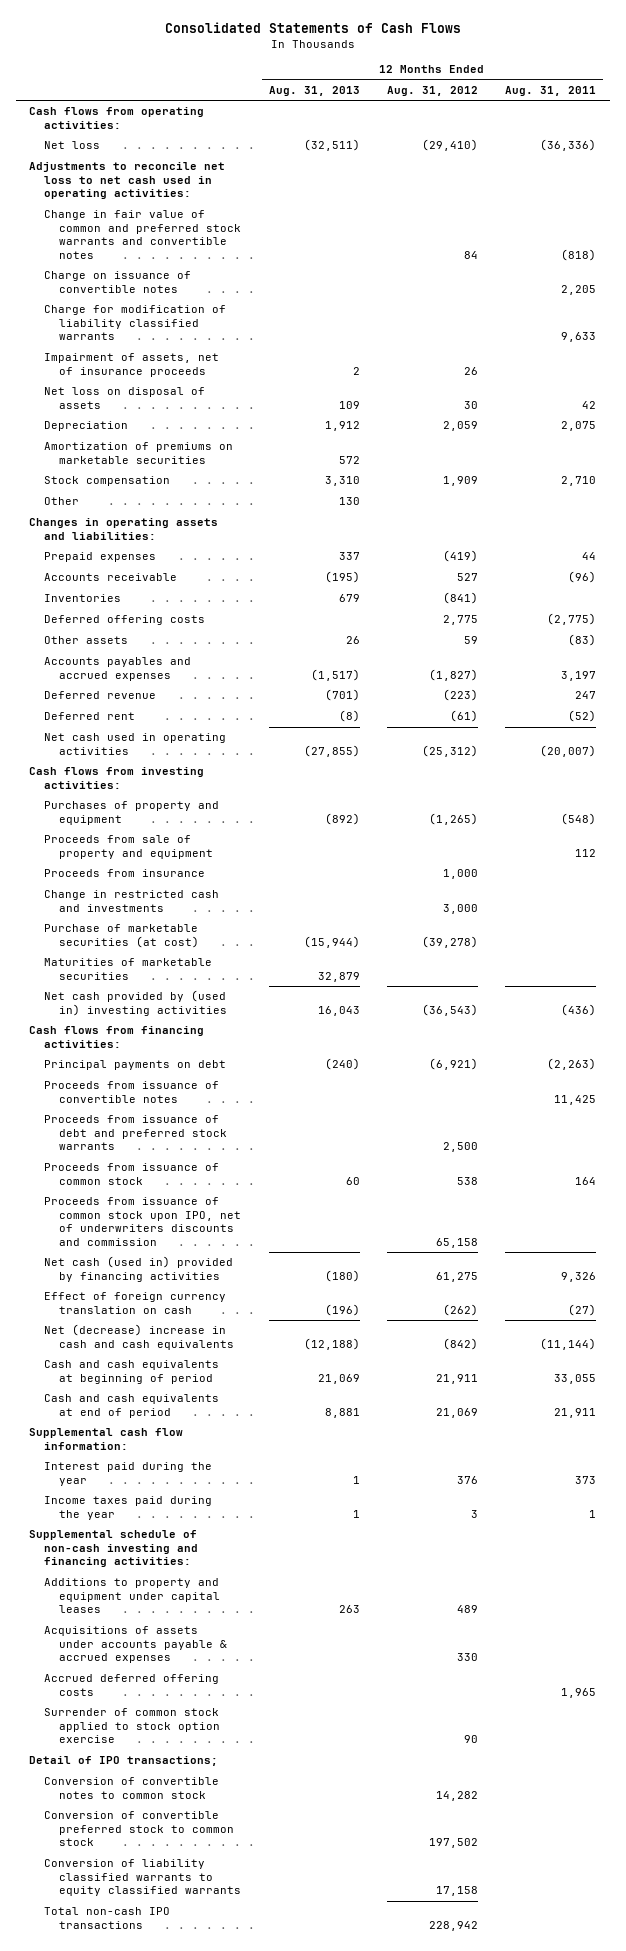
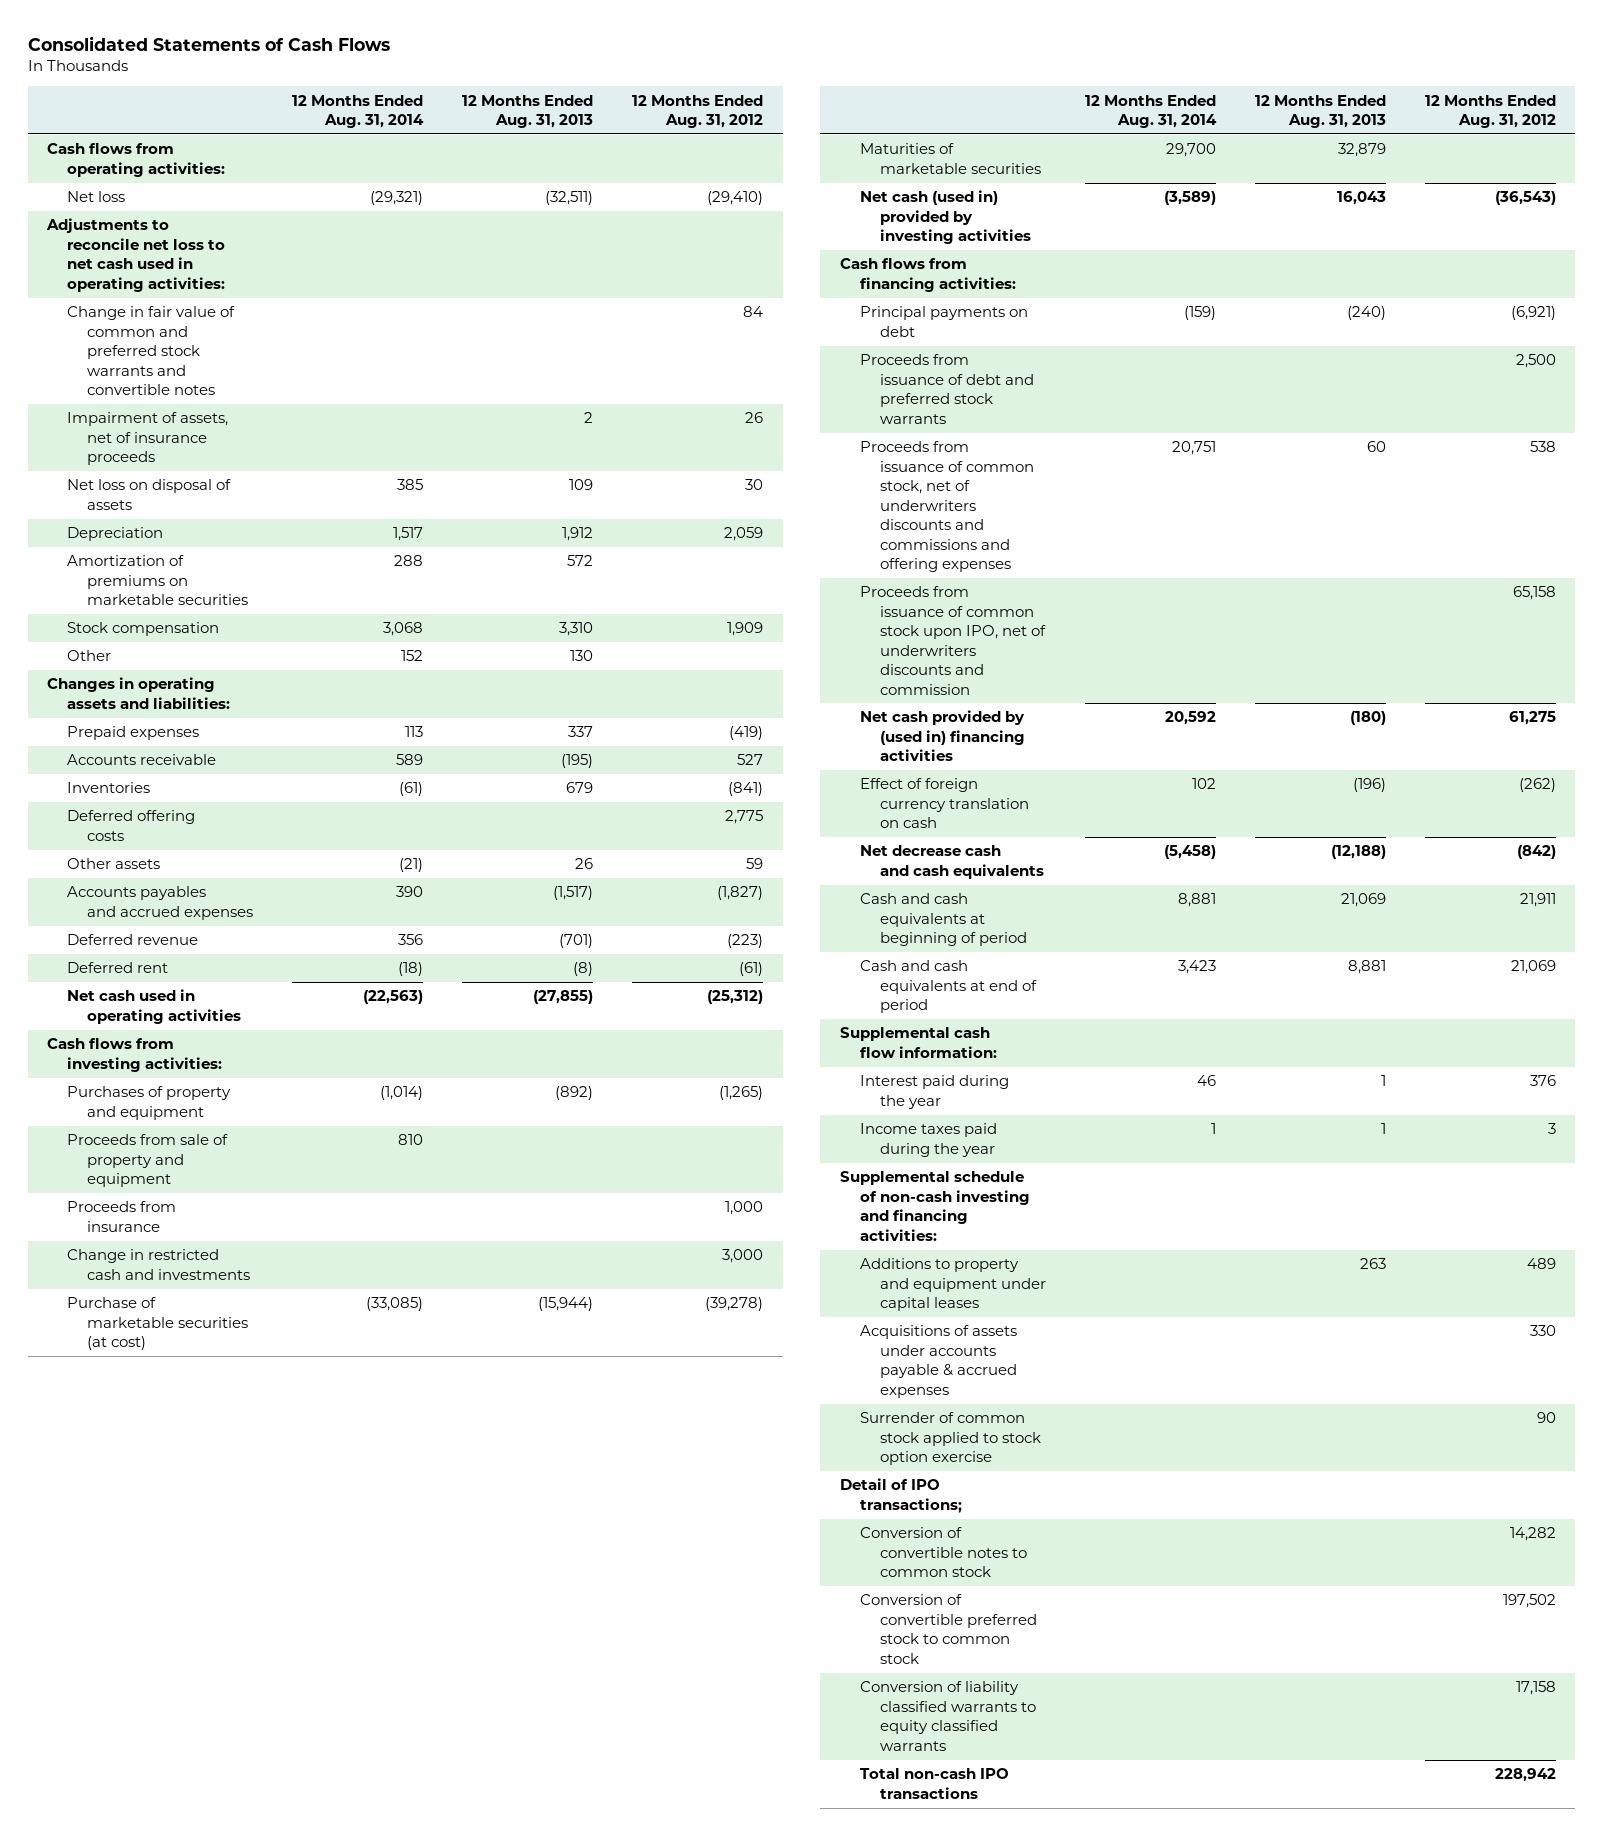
[505,85,597,96] Aug. 31, 2011 -> none
none -> [292,94,425,129] 12 Months Ended Aug. 31, 2014
[44,271,192,293] Charge on issuance of convertible notes -> none
[44,305,227,341] Charge for modification of liability classified warrants -> none
[44,990,228,1016] Net cash provided by (used in) investing activities -> [859,190,1031,245] Net cash (used in) provided by investing activities
[44,1081,220,1103] Proceeds from issuance of convertible notes -> none
[44,1163,220,1185] Proceeds from issuance of common stock -> [859,441,1034,573] Proceeds from issuance of common stock, net of underwriters discounts and commissions and offering expenses
[44,1256,234,1282] Net cash (used in) provided by financing activities -> [859,710,1025,762] Net cash provided by (used in) financing activities
[44,1324,235,1350] Net (decrease) increase in cash and cash equivalents -> [859,845,1044,879] Net decrease cash and cash equivalents
[44,1674,220,1696] Accrued deferred offering costs -> none

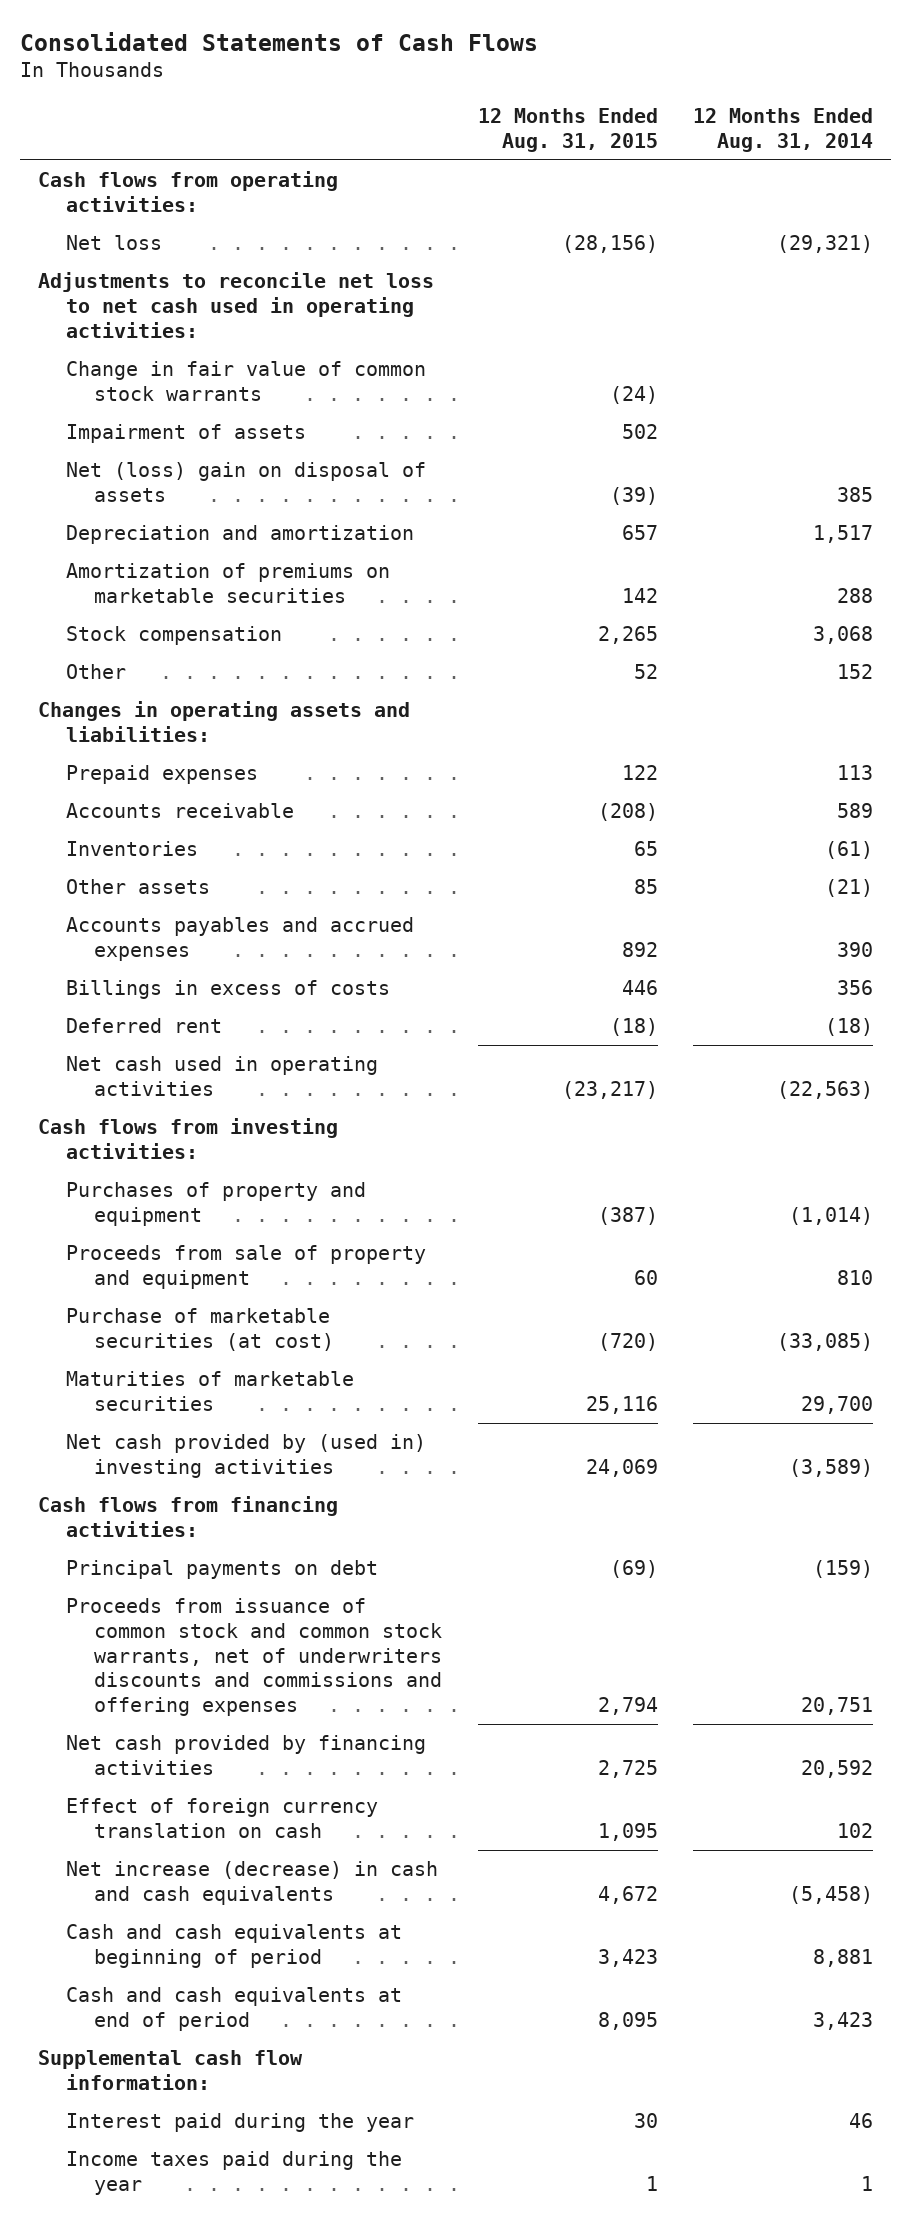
[462,94,594,129] 12 Months Ended Aug. 31, 2013 -> none
[632,94,764,129] 12 Months Ended Aug. 31, 2012 -> none
none -> [477,108,658,152] 12 Months Ended Aug. 31, 2015
[67,306,236,396] Change in fair value of common and preferred stock warrants and convertible notes -> [66,361,427,402] Change in fair value of common stock warrants
[67,412,229,466] Impairment of assets, net of insurance proceeds -> [66,424,307,444] Impairment of assets
[67,479,232,510] Net loss on disposal of assets -> [66,462,427,503] Net (loss) gain on disposal of assets
[67,527,164,542] Depreciation -> [66,525,415,545] Depreciation and amortization
[67,810,196,841] Deferred offering costs -> none
[67,934,199,946] Deferred revenue -> [66,980,391,1000] Billings in excess of costs
[67,1201,177,1232] Proceeds from insurance -> none
[67,1249,251,1280] Change in restricted cash and investments -> none
[859,190,1031,245] Net cash (used in) provided by investing activities -> [66,1434,427,1479] Net cash provided by (used in) investing activities
[859,354,1034,424] Proceeds from issuance of debt and preferred stock warrants -> none
[859,586,1046,695] Proceeds from issuance of common stock upon IPO, net of underwriters discounts and commission -> none
[859,441,1034,573] Proceeds from issuance of common stock, net of underwriters discounts and commissions and offering expenses -> [66,1598,442,1717] Proceeds from issuance of common stock and common stock warrants, net of underwriters discounts and commissions and offering expenses
[859,710,1025,762] Net cash provided by (used in) financing activities -> [66,1735,427,1776] Net cash provided by financing activities
[859,845,1044,879] Net decrease cash and cash equivalents -> [66,1861,439,1906] Net increase (decrease) in cash and cash equivalents
[839,1171,1030,1241] Supplemental schedule of non-cash investing and financing activities: -> none
[859,1258,1046,1312] Additions to property and equipment under capital leases -> none
[859,1325,1017,1398] Acquisitions of assets under accounts payable & accrued expenses -> none
[859,1412,1041,1466] Surrender of common stock applied to stock option exercise -> none
[839,1478,962,1513] Detail of IPO transactions; -> none
[859,1527,1027,1578] Conversion of convertible notes to common stock -> none
[859,1594,1037,1664] Conversion of convertible preferred stock to common stock -> none
[859,1681,1036,1751] Conversion of liability classified warrants to equity classified warrants -> none
[859,1768,1009,1799] Total non-cash IPO transactions -> none

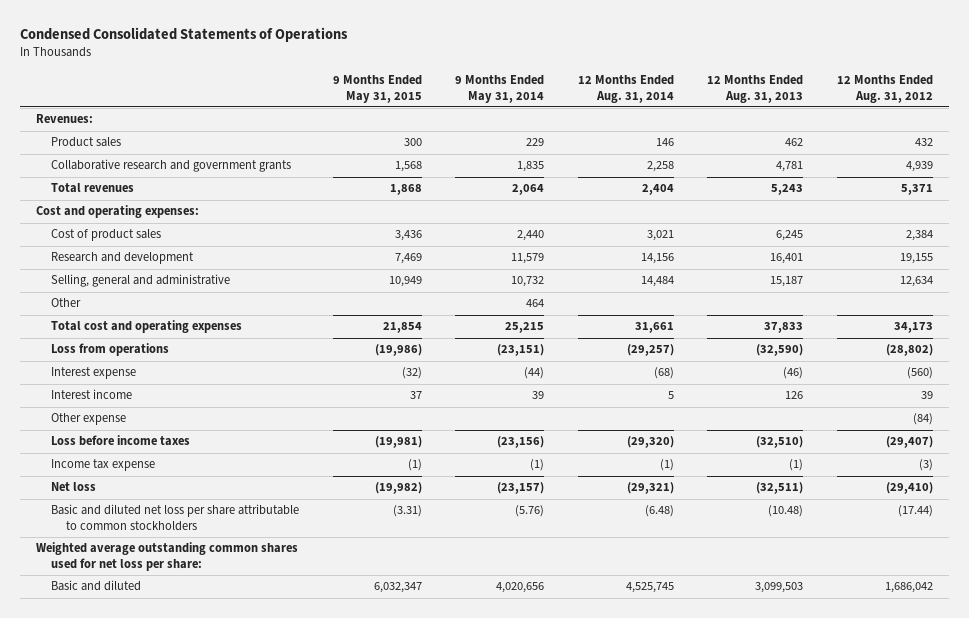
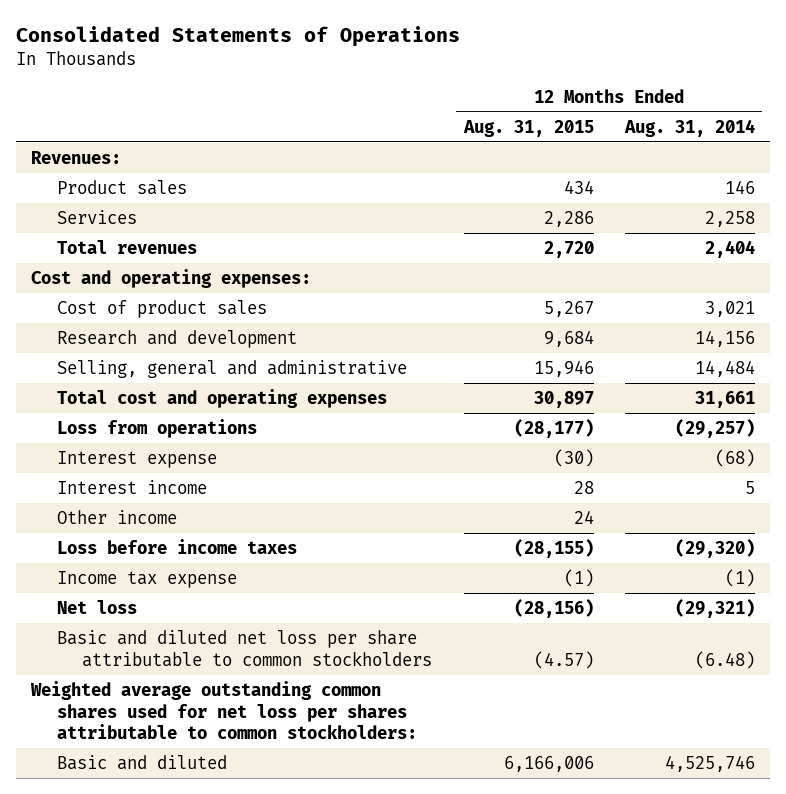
[19,27,348,43] Condensed Consolidated Statements of Operations -> [15,25,460,47] Consolidated Statements of Operations
[332,75,422,103] 9 Months Ended May 31, 2015 -> none
[455,75,545,103] 9 Months Ended May 31, 2014 -> none
[707,75,804,103] 12 Months Ended Aug. 31, 2013 -> none
[836,75,933,103] 12 Months Ended Aug. 31, 2012 -> none
none -> [462,119,594,137] Aug. 31, 2015
[51,159,292,173] Collaborative research and government grants -> [56,209,137,224] Services
[51,298,82,308] Other -> none
[51,413,127,426] Other expense -> none
none -> [56,509,177,524] Other income
[36,542,299,571] Weighted average outstanding common shares used for net loss per share: -> [30,680,417,740] Weighted average outstanding common shares used for net loss per shares attributable to common stockholders:
[625,582,674,594] 4,525,745 -> [664,754,755,772] 4,525,746

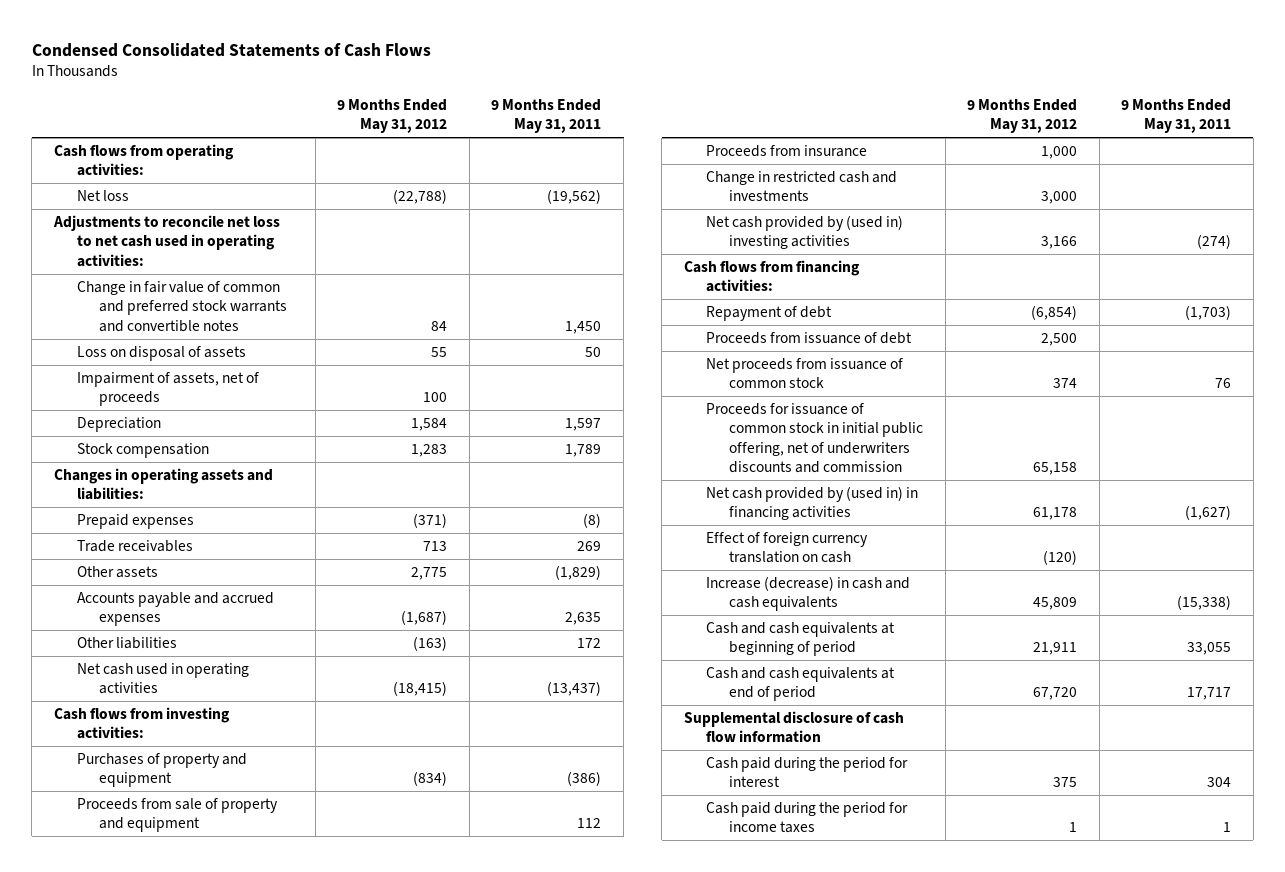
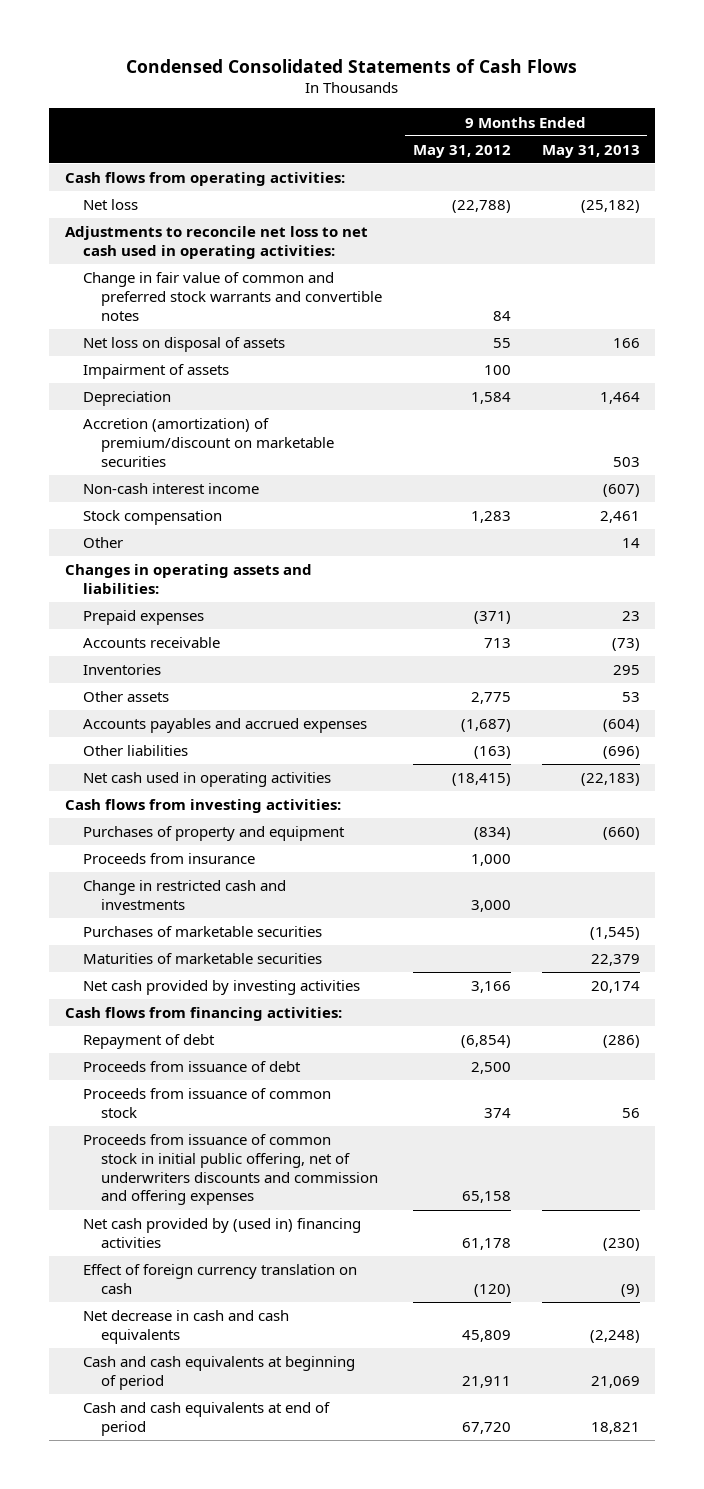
[491,98,602,134] 9 Months Ended May 31, 2011 -> none
none -> [541,144,640,158] May 31, 2013
[76,346,246,362] Loss on disposal of assets -> [82,337,285,353] Net loss on disposal of assets
[76,372,259,407] Impairment of assets, net of proceeds -> [82,364,229,380] Impairment of assets
none -> [82,418,334,467] Accretion (amortization) of premium/discount on marketable securities
none -> [82,483,259,495] Non-cash interest income
none -> [82,537,123,549] Other
[76,540,193,553] Trade receivables -> [82,637,220,649] Accounts receivable
none -> [82,664,161,676] Inventories
[76,592,274,627] Accounts payable and accrued expenses -> [82,718,367,734] Accounts payables and accrued expenses
[76,798,278,833] Proceeds from sale of property and equipment -> none
none -> [82,926,322,938] Purchases of marketable securities
none -> [82,953,322,965] Maturities of marketable securities
[706,215,904,250] Net cash provided by (used in) investing activities -> [82,980,360,996] Net cash provided by investing activities
[706,358,904,389] Net proceeds from issuance of common stock -> [82,1088,331,1118] Proceeds from issuance of common stock
[706,403,924,473] Proceeds for issuance of common stock in initial public offering, net of underwriters discounts and commission -> [82,1134,378,1206] Proceeds from issuance of common stock in initial public offering, net of underwriters discounts and commission and offering expenses
[706,486,919,521] Net cash provided by (used in) in financing activities -> [82,1218,361,1248] Net cash provided by (used in) financing activities
[706,576,911,612] Increase (decrease) in cash and cash equivalents -> [82,1310,289,1344] Net decrease in cash and cash equivalents
[683,711,904,744] Supplemental disclosure of cash flow information -> none
[706,757,909,788] Cash paid during the period for interest -> none
[706,802,909,834] Cash paid during the period for income taxes -> none

